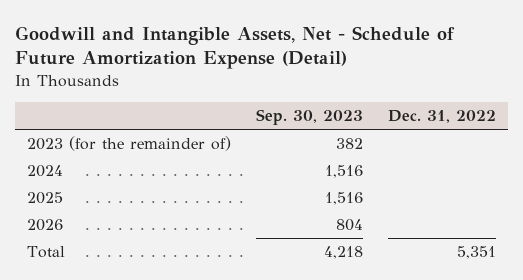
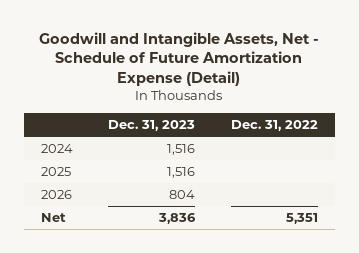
[255,108,363,125] Sep. 30, 2023 -> none
none -> [108,120,196,132] Dec. 31, 2023
[27,136,232,152] 2023 (for the remainder of) -> none
[27,246,66,259] Total -> [41,212,67,222] Net

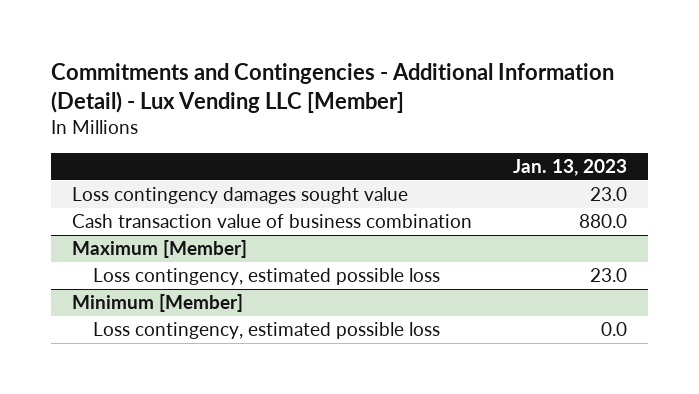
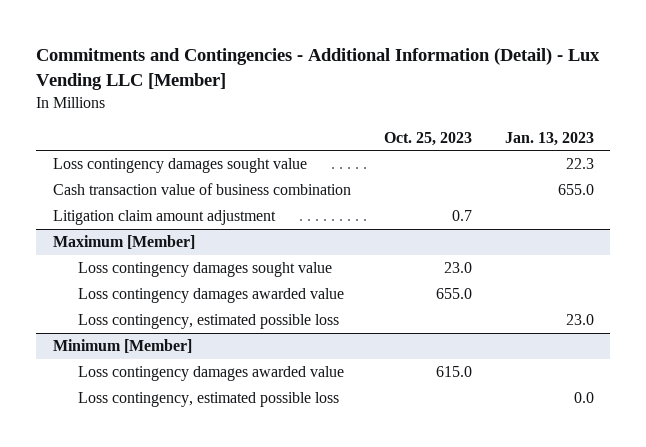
none -> [383,131,472,146] Oct. 25, 2023
[590,187,628,202] 23.0 -> [565,158,594,170] 22.3
[579,214,628,229] 880.0 -> [557,184,594,196] 655.0
none -> [52,210,276,226] Litigation claim amount adjustment
none -> [78,262,333,278] Loss contingency damages sought value
none -> [78,288,345,304] Loss contingency damages awarded value
none -> [78,366,345,382] Loss contingency damages awarded value

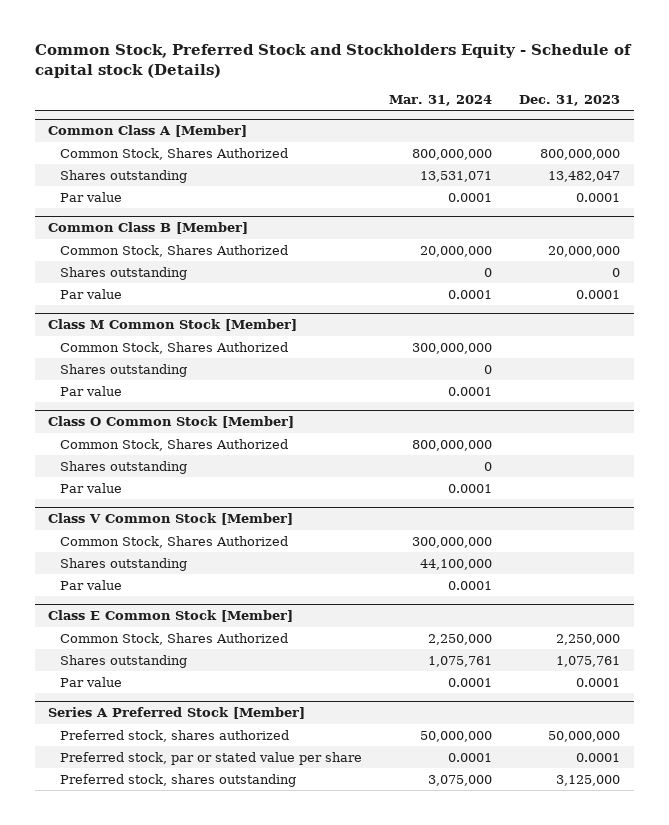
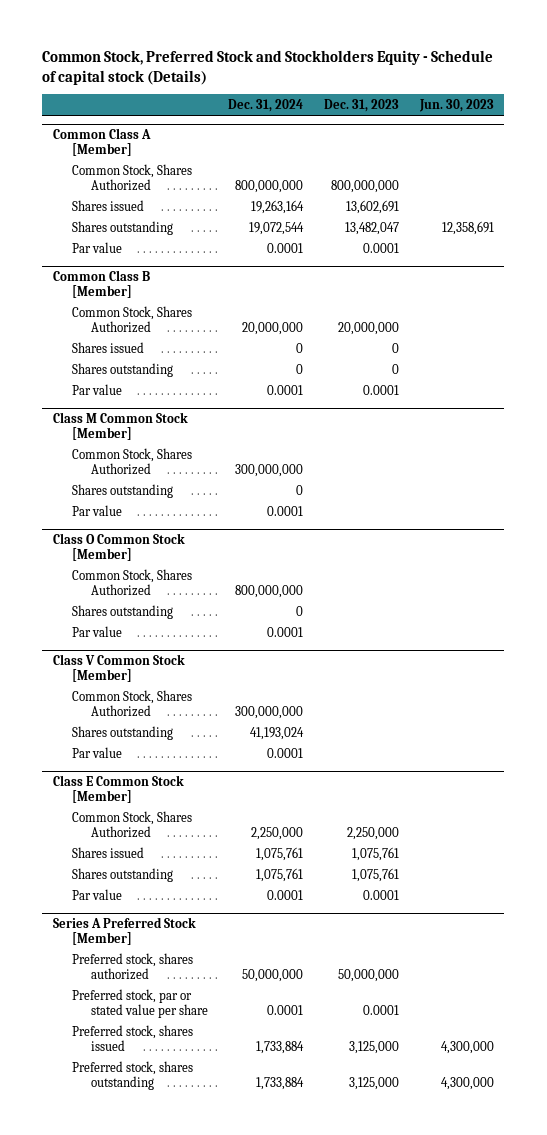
[389,95,493,107] Mar. 31, 2024 -> none
none -> [228,99,304,113] Dec. 31, 2024
none -> [419,99,495,113] Jun. 30, 2023
none -> [71,199,144,211] Shares issued
none -> [71,341,144,353] Shares issued
none -> [71,846,144,858] Shares issued
none -> [71,1024,193,1051] Preferred stock, shares issued

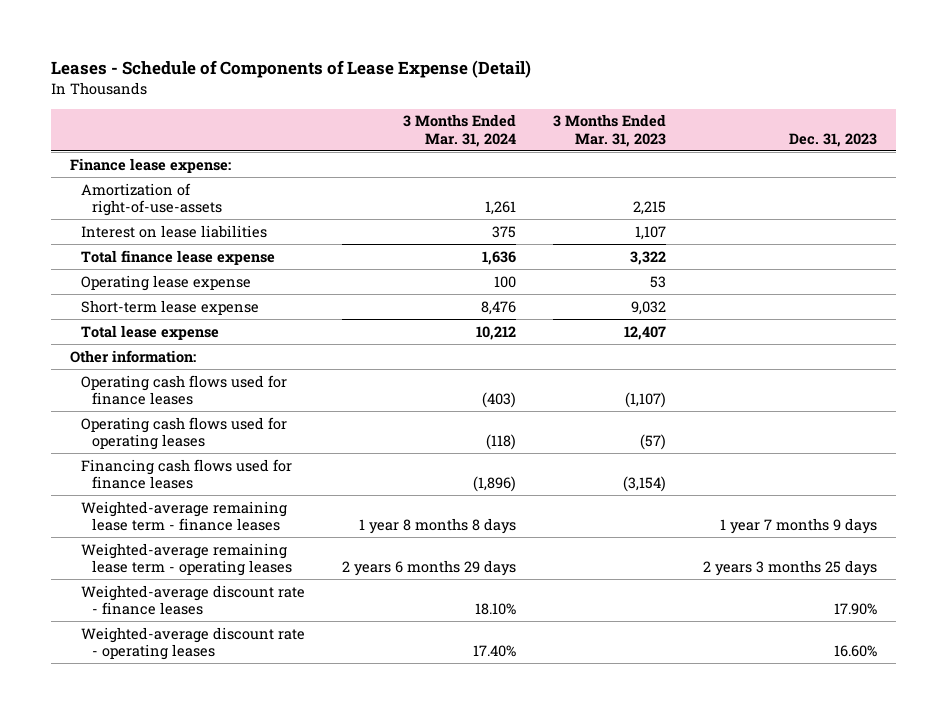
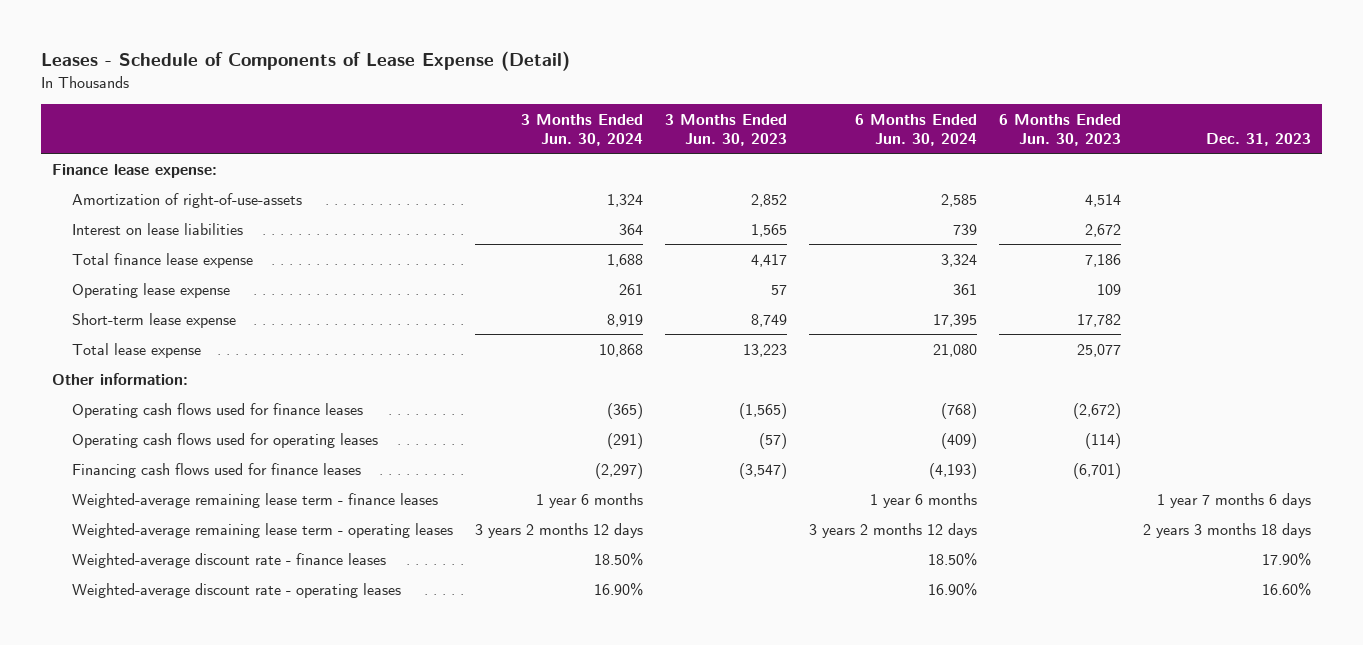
[403,114,517,147] 3 Months Ended Mar. 31, 2024 -> none
[553,114,667,147] 3 Months Ended Mar. 31, 2023 -> none
none -> [520,113,643,147] 3 Months Ended Jun. 30, 2024
none -> [664,113,787,147] 3 Months Ended Jun. 30, 2023
none -> [854,113,977,147] 6 Months Ended Jun. 30, 2024
none -> [998,113,1121,147] 6 Months Ended Jun. 30, 2023
[720,518,878,535] 1 year 7 months 9 days -> [1156,492,1311,508] 1 year 7 months 6 days
[703,560,878,577] 2 years 3 months 25 days -> [1142,522,1311,538] 2 years 3 months 18 days

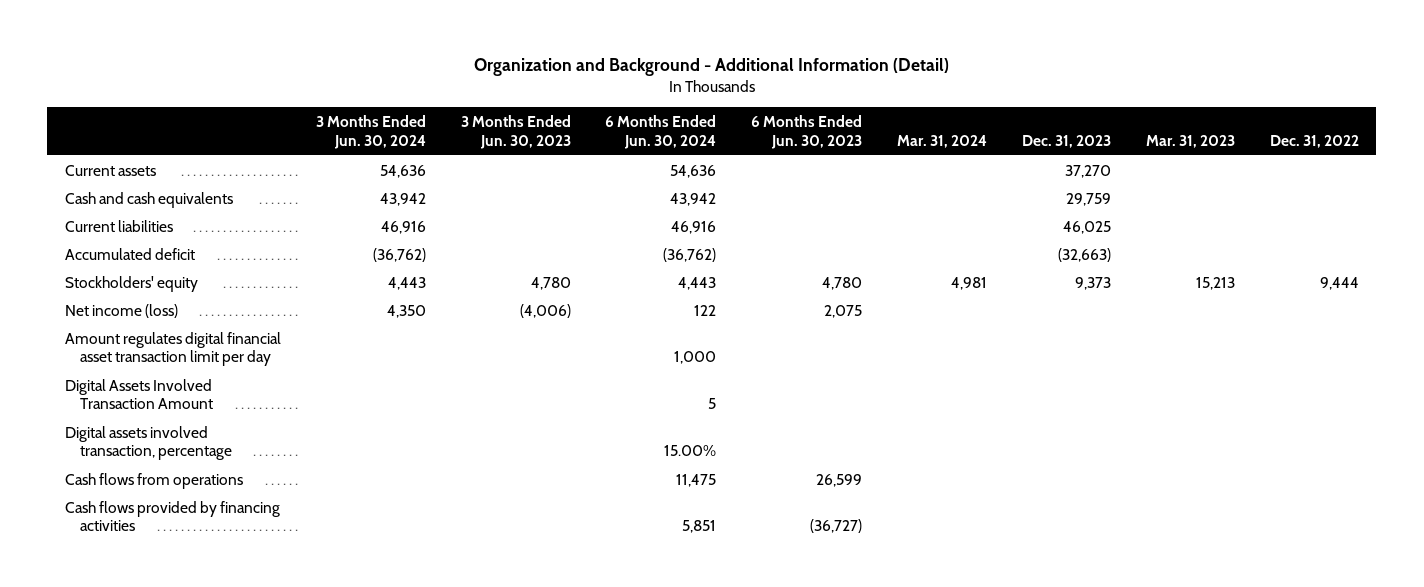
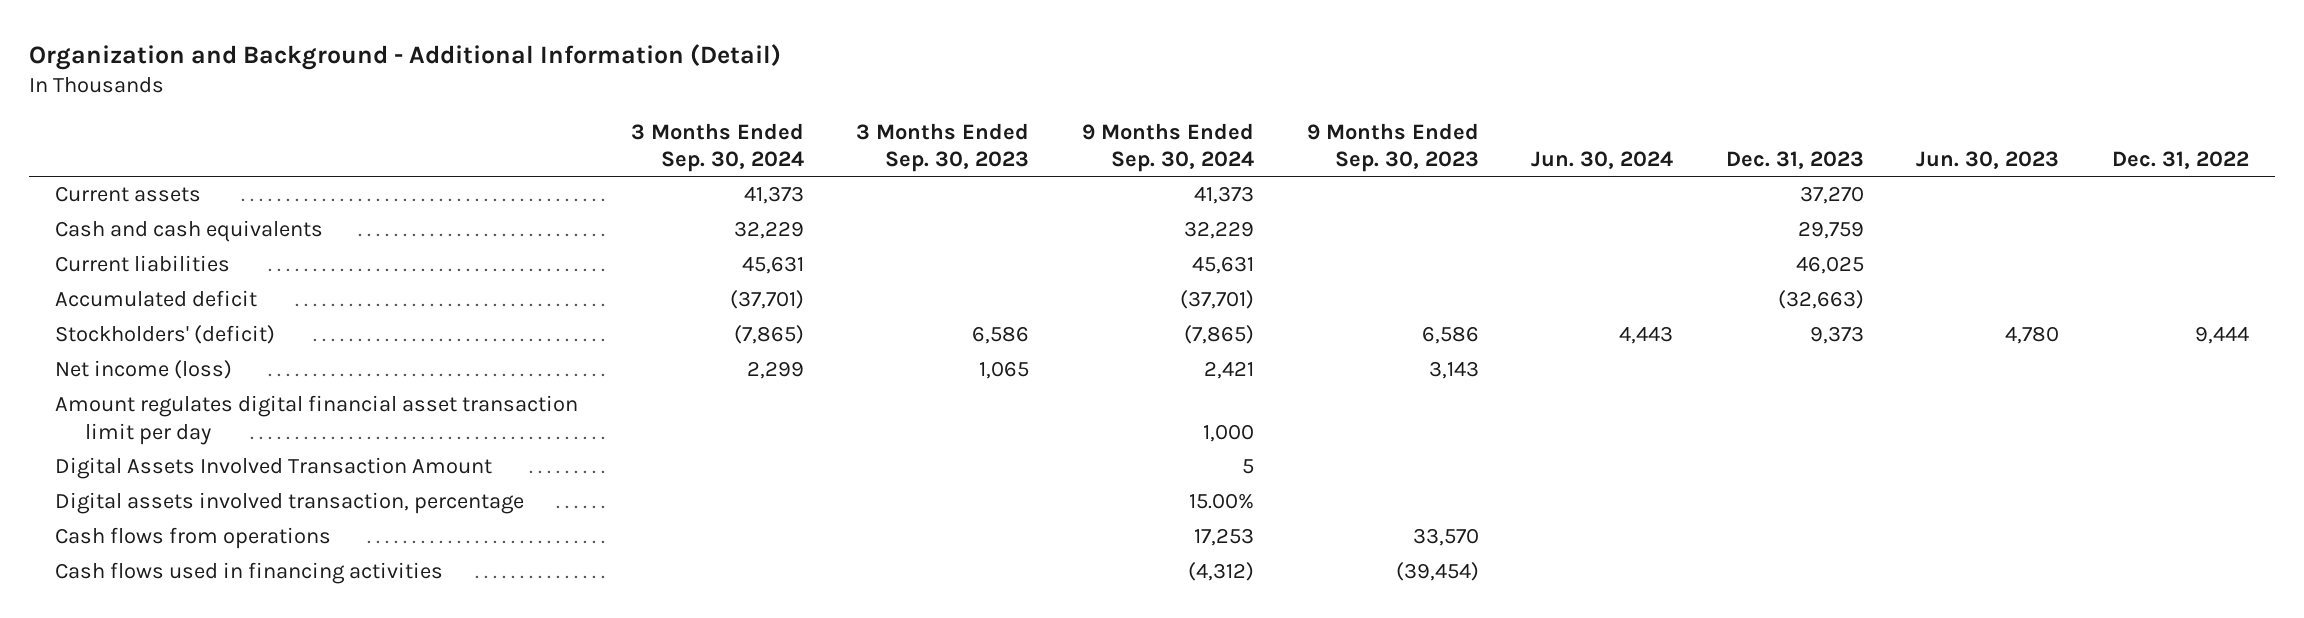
[315,114,426,149] 3 Months Ended Jun. 30, 2024 -> none
[460,114,571,149] 3 Months Ended Jun. 30, 2023 -> none
[605,114,717,149] 6 Months Ended Jun. 30, 2024 -> none
[751,114,863,149] 6 Months Ended Jun. 30, 2023 -> none
[897,134,988,148] Mar. 31, 2024 -> none
[1146,134,1236,148] Mar. 31, 2023 -> none
none -> [630,122,804,172] 3 Months Ended Sep. 30, 2024
none -> [856,122,1030,172] 3 Months Ended Sep. 30, 2023
none -> [1081,122,1254,172] 9 Months Ended Sep. 30, 2024
none -> [1306,122,1479,172] 9 Months Ended Sep. 30, 2023
none -> [1531,150,1674,169] Jun. 30, 2024
none -> [1916,150,2060,169] Jun. 30, 2023
[64,275,198,292] Stockholders' equity -> [55,325,276,345] Stockholders' (deficit)
[64,500,280,532] Cash flows provided by financing activities -> [55,562,444,585] Cash flows used in financing activities

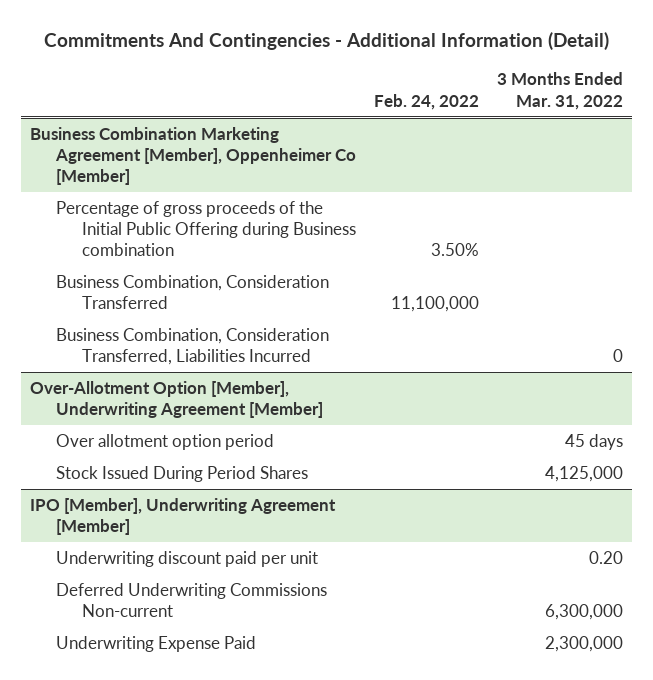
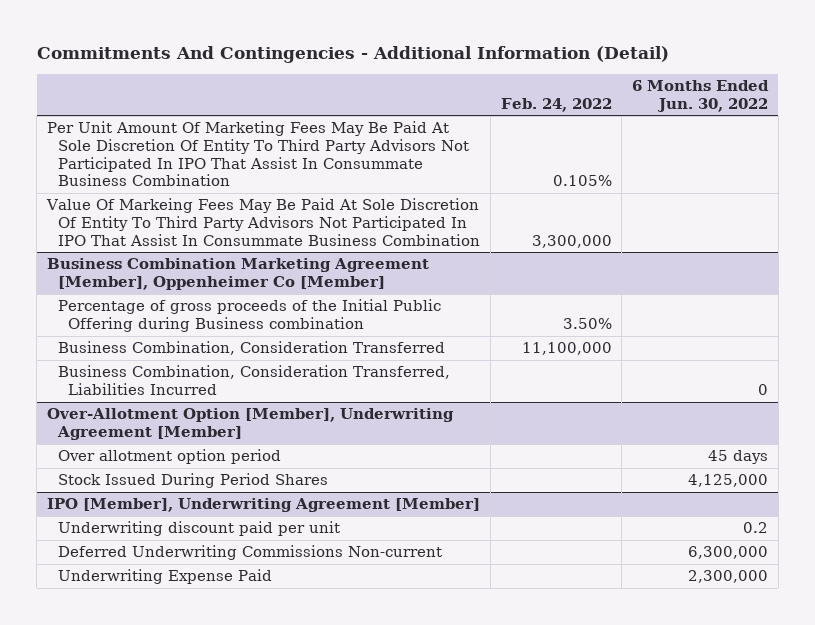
[496,72,623,110] 3 Months Ended Mar. 31, 2022 -> none
none -> [632,79,770,112] 6 Months Ended Jun. 30, 2022
none -> [47,121,469,187] Per Unit Amount Of Marketing Fees May Be Paid At Sole Discretion Of Entity To Third Party Advisors Not Participated In IPO That Assist In Consummate Business Combination
none -> [46,198,480,246] Value Of Markeing Fees May Be Paid At Sole Discretion Of Entity To Third Party Advisors Not Participated In IPO That Assist In Consummate Business Combination

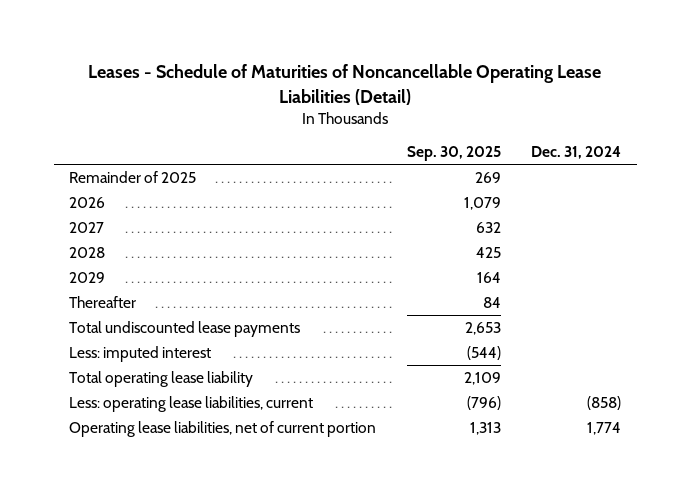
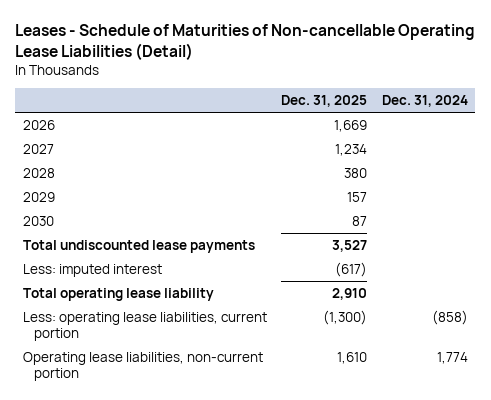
[88,64,602,105] Leases - Schedule of Maturities of Noncancellable Operating Lease Liabilities (Detail) -> [15,24,476,60] Leases - Schedule of Maturities of Non-cancellable Operating Lease Liabilities (Detail)
[406,146,501,162] Sep. 30, 2025 -> none
none -> [281,94,368,107] Dec. 31, 2025
[69,170,197,183] Remainder of 2025 -> none
[69,295,137,308] Thereafter -> none
none -> [22,215,54,226] 2030
[69,395,314,412] Less: operating lease liabilities, current -> [22,311,267,342] Less: operating lease liabilities, current portion
[69,420,377,437] Operating lease liabilities, net of current portion -> [22,351,263,382] Operating lease liabilities, non-current portion

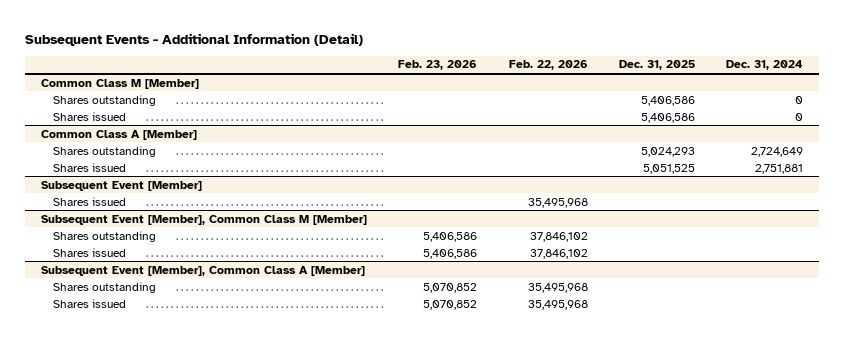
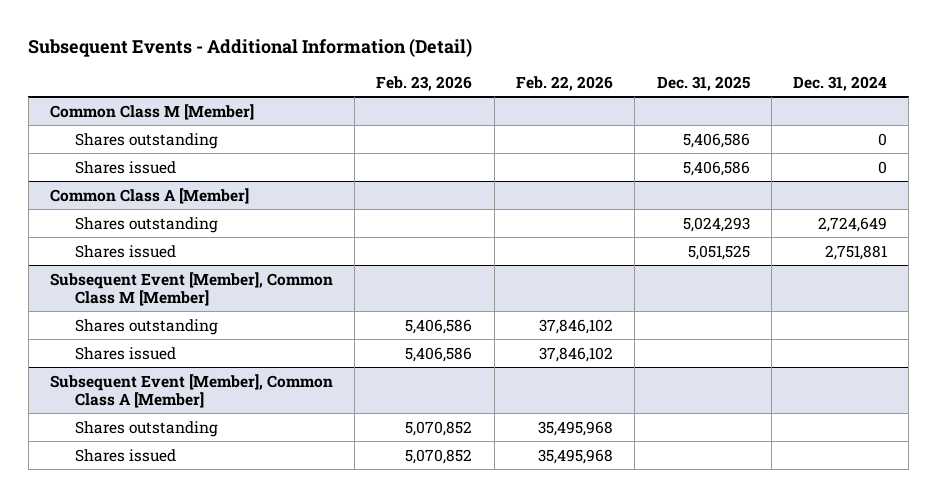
[40,180,202,191] Subsequent Event [Member] -> none
[52,196,126,206] Shares issued -> none

